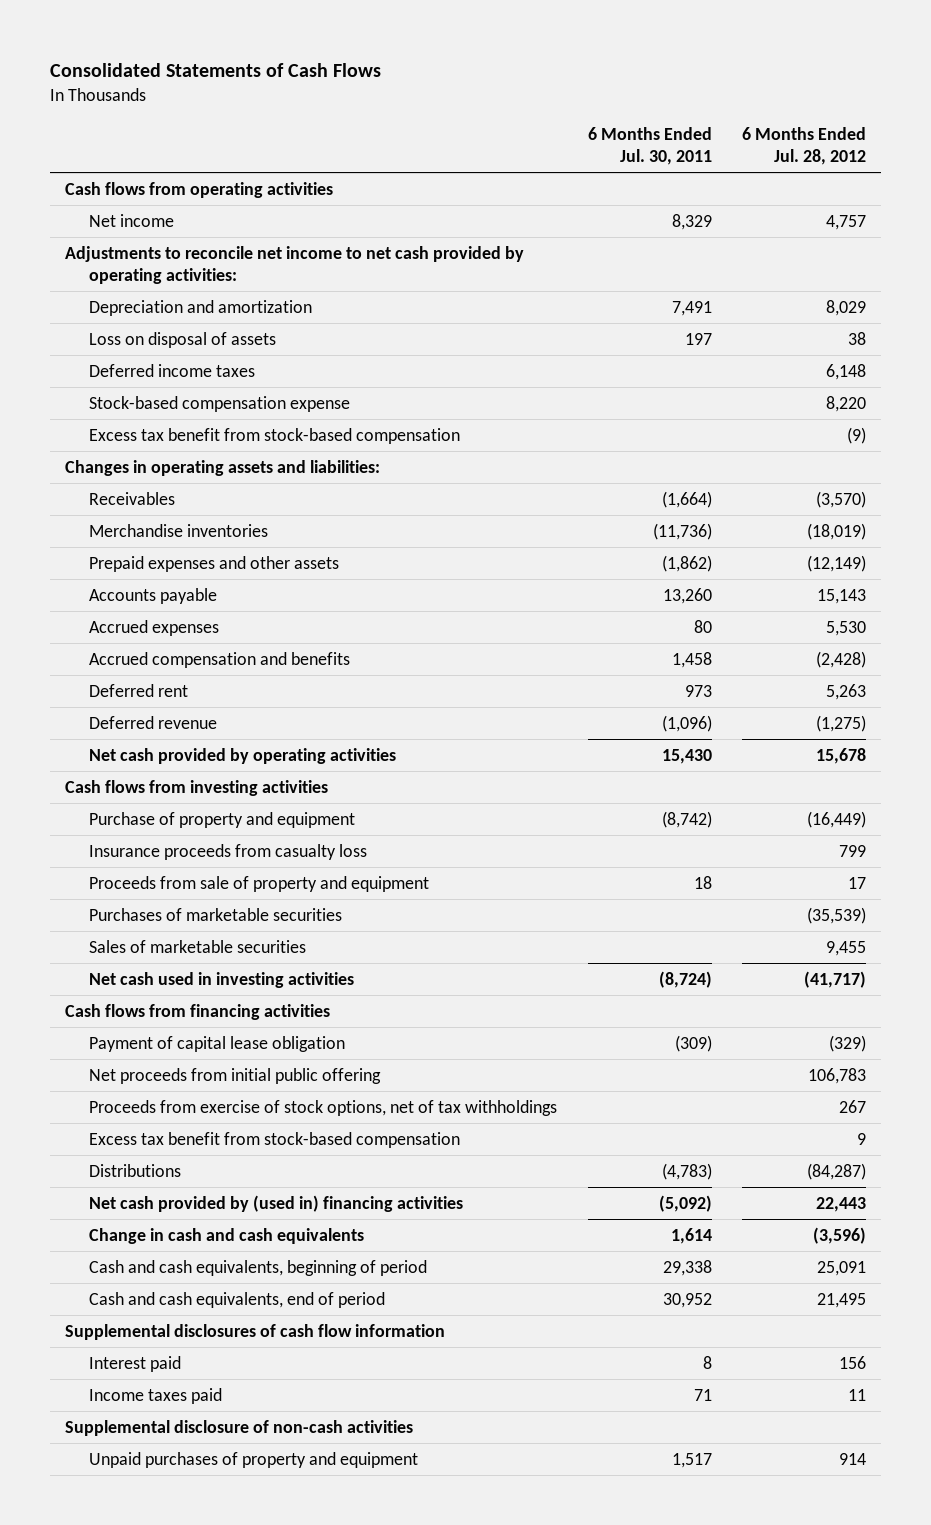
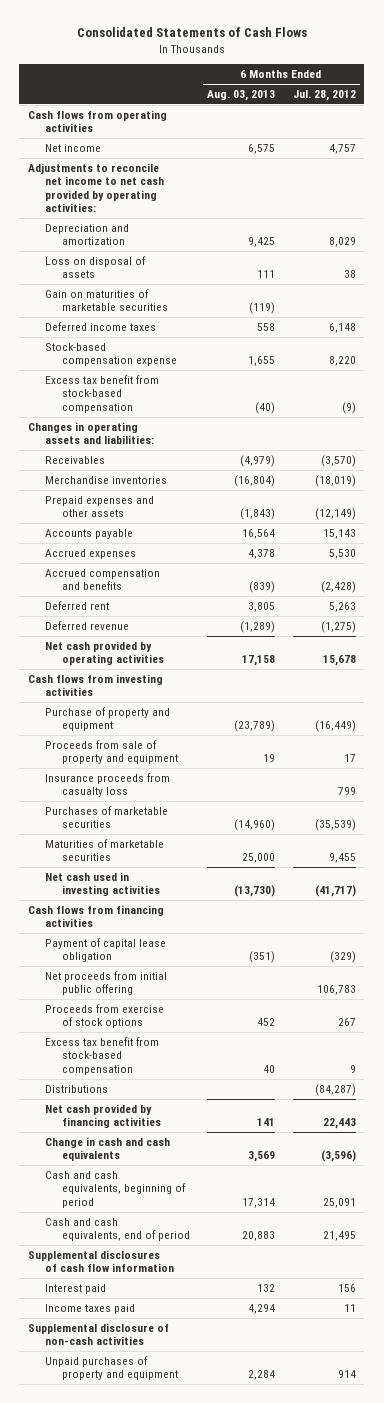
[587,127,712,166] 6 Months Ended Jul. 30, 2011 -> none
none -> [207,90,276,102] Aug. 03, 2013
none -> [44,289,168,312] Gain on maturities of marketable securities
[89,843,368,860] Insurance proceeds from casualty loss -> [44,773,170,798] Insurance proceeds from casualty loss
[89,939,307,953] Sales of marketable securities -> [44,839,164,862] Maturities of marketable securities
[89,1099,558,1116] Proceeds from exercise of stock options, net of tax withholdings -> [44,1004,164,1029] Proceeds from exercise of stock options
[89,1194,464,1212] Net cash provided by (used in) financing activities -> [44,1104,161,1129] Net cash provided by financing activities

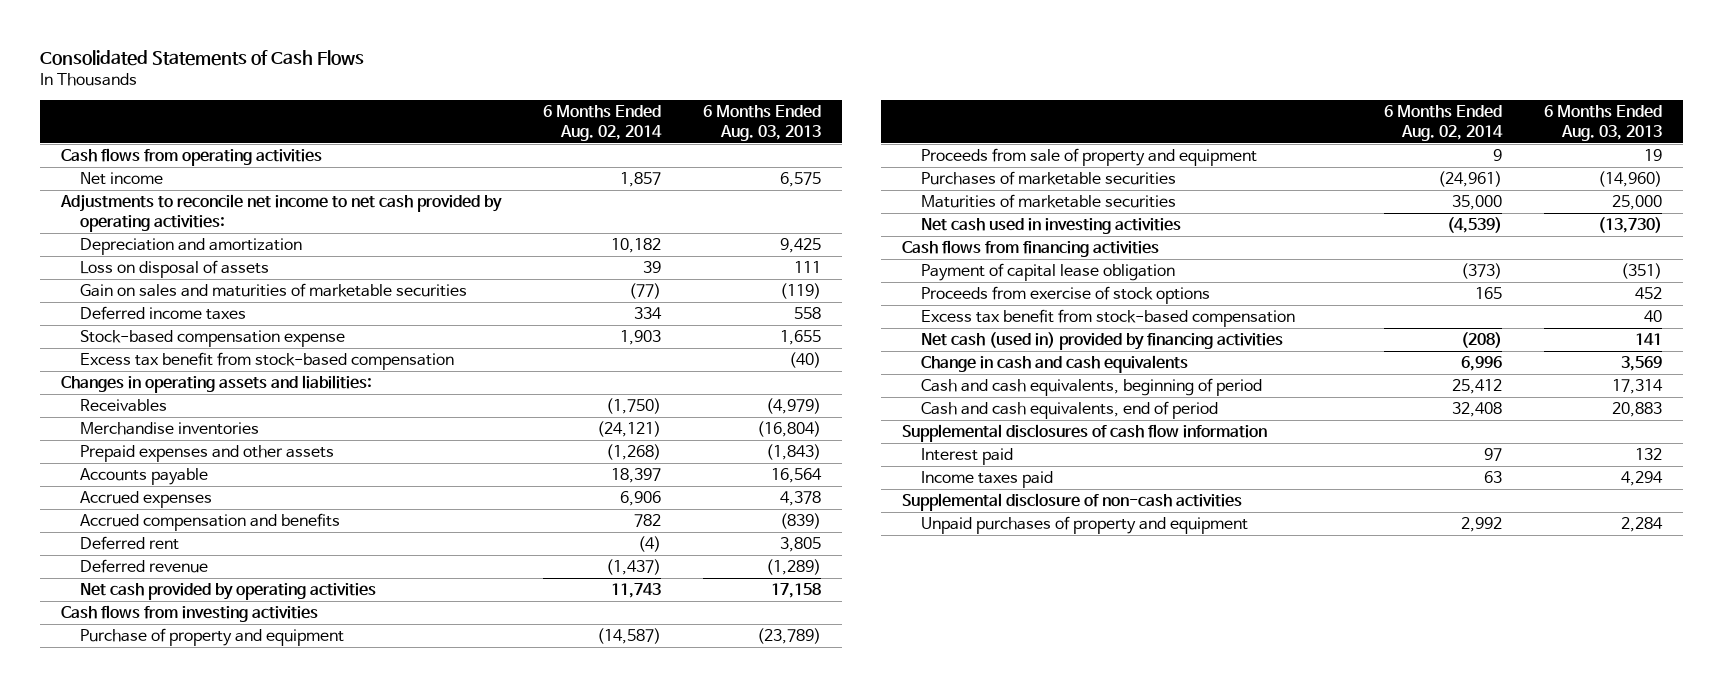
[292,90,356,102] Jul. 28, 2012 -> none
none -> [542,105,662,141] 6 Months Ended Aug. 02, 2014
[44,289,168,312] Gain on maturities of marketable securities -> [79,283,467,298] Gain on sales and maturities of marketable securities
[44,773,170,798] Insurance proceeds from casualty loss -> none
[44,971,167,996] Net proceeds from initial public offering -> none
[44,1085,108,1094] Distributions -> none
[44,1104,161,1129] Net cash provided by financing activities -> [920,332,1283,351] Net cash (used in) provided by financing activities

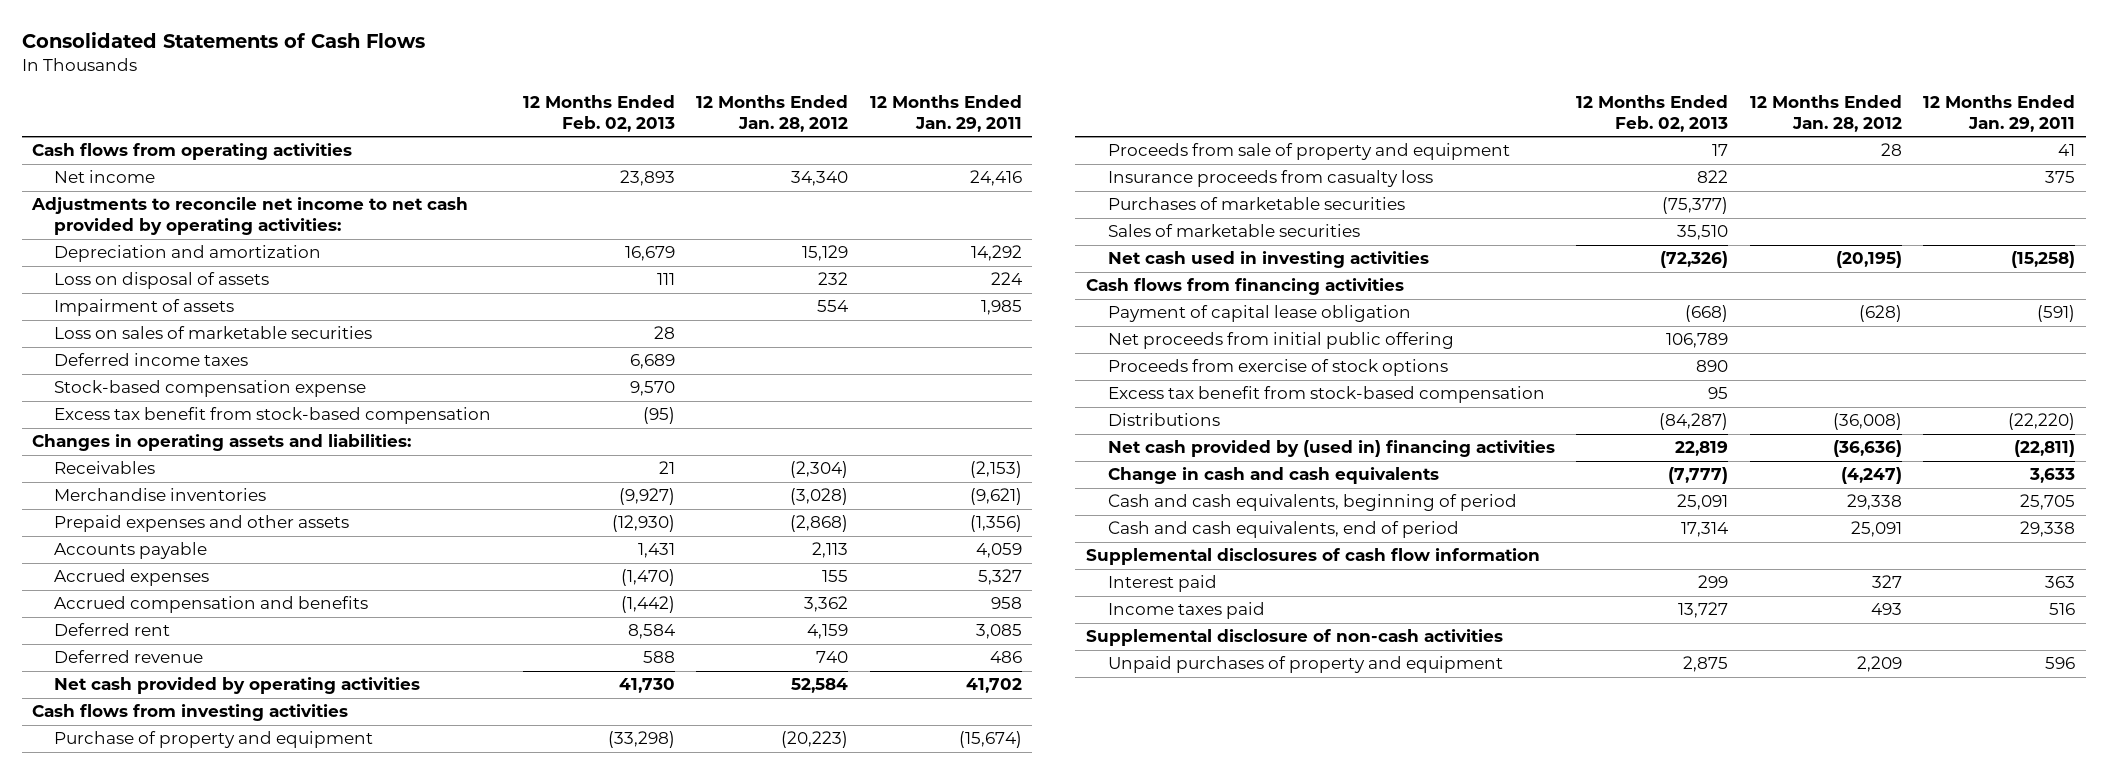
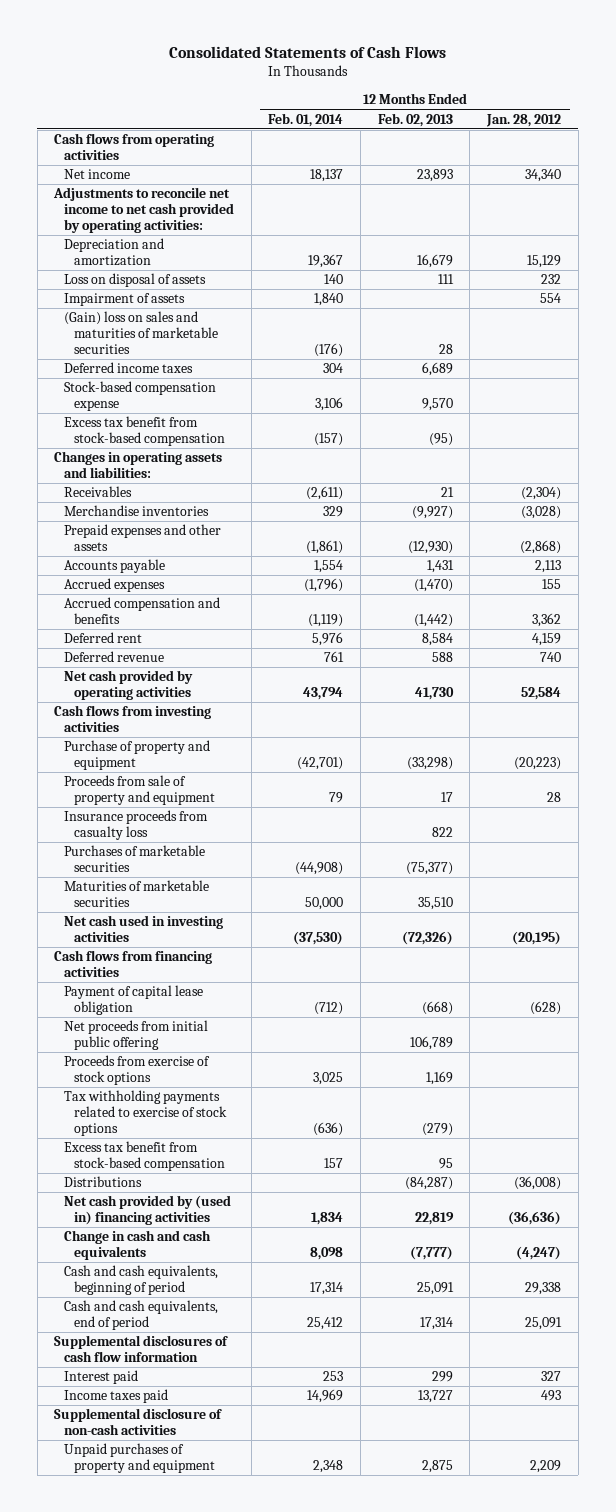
[869,94,1022,133] 12 Months Ended Jan. 29, 2011 -> none
none -> [268,112,344,127] Feb. 01, 2014
[54,326,373,340] Loss on sales of marketable securities -> [64,311,218,354] (Gain) loss on sales and maturities of marketable securities
[1107,224,1360,238] Sales of marketable securities -> [64,880,210,908] Maturities of marketable securities
[1696,360,1729,373] 890 -> [425,1071,453,1086] 1,169
none -> [64,1090,227,1136] Tax withholding payments related to exercise of stock options

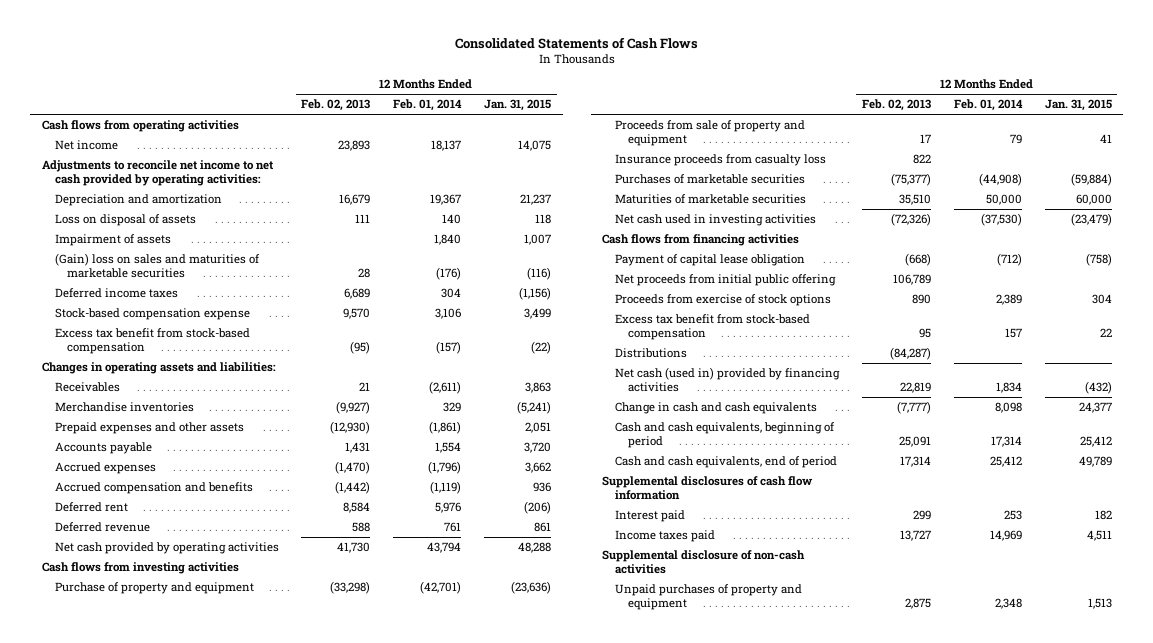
[486,113,562,127] Jan. 28, 2012 -> none
none -> [484,99,552,112] Jan. 31, 2015
[64,1090,227,1136] Tax withholding payments related to exercise of stock options -> none
[313,1072,344,1086] 3,025 -> [995,294,1022,306] 2,389
[425,1071,453,1086] 1,169 -> [911,294,931,305] 890
[64,1195,232,1226] Net cash provided by (used in) financing activities -> [615,367,841,392] Net cash (used in) provided by financing activities

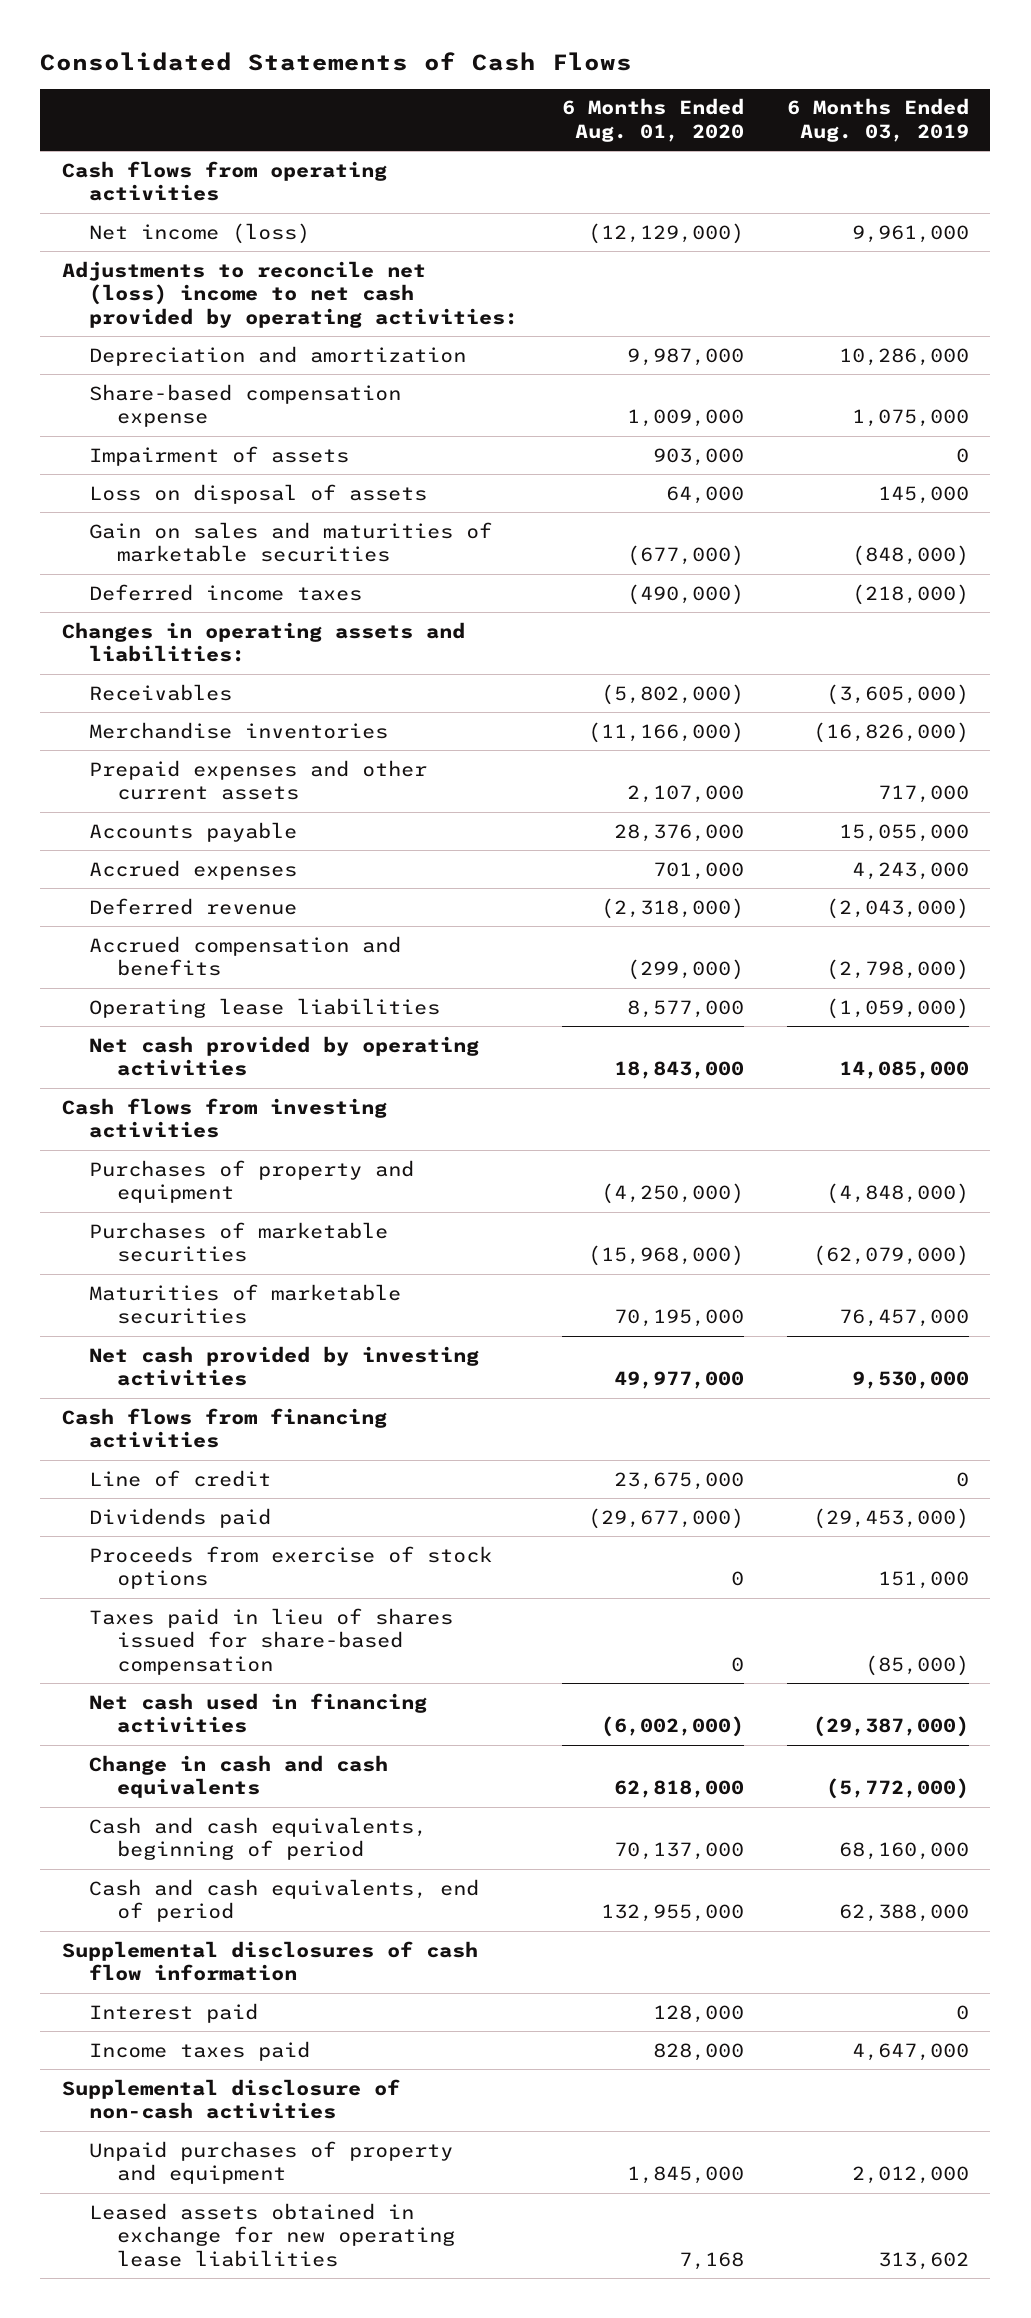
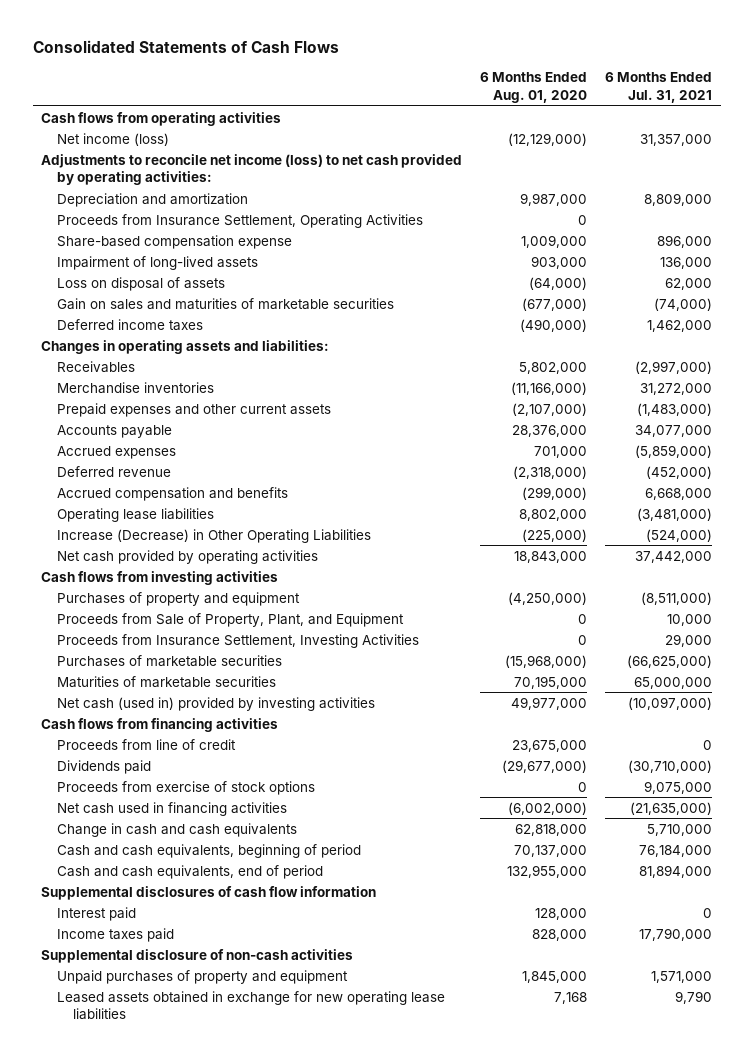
[786,98,969,142] 6 Months Ended Aug. 03, 2019 -> none
none -> [605,72,713,103] 6 Months Ended Jul. 31, 2021
[61,260,519,328] Adjustments to reconcile net (loss) income to net cash provided by operating activities: -> [41,153,463,185] Adjustments to reconcile net income (loss) to net cash provided by operating activities:
none -> [57,213,424,228] Proceeds from Insurance Settlement, Operating Activities
[89,445,350,466] Impairment of assets -> [57,255,259,270] Impairment of long-lived assets
[665,485,744,504] 64,000 -> [529,276,588,290] (64,000)
[600,683,744,705] (5,802,000) -> [519,361,588,374] 5,802,000
[626,785,744,804] 2,107,000 -> [512,402,588,416] (2,107,000)
[626,999,744,1018] 8,577,000 -> [519,508,588,521] 8,802,000
none -> [57,528,372,543] Increase (Decrease) in Other Operating Liabilities
none -> [57,612,405,627] Proceeds from Sale of Property, Plant, and Equipment
none -> [57,633,420,648] Proceeds from Insurance Settlement, Investing Activities
[89,1345,480,1387] Net cash provided by investing activities -> [57,696,376,711] Net cash (used in) provided by investing activities
[89,1469,272,1487] Line of credit -> [57,738,237,750] Proceeds from line of credit
[89,1607,454,1675] Taxes paid in lieu of shares issued for share-based compensation -> none

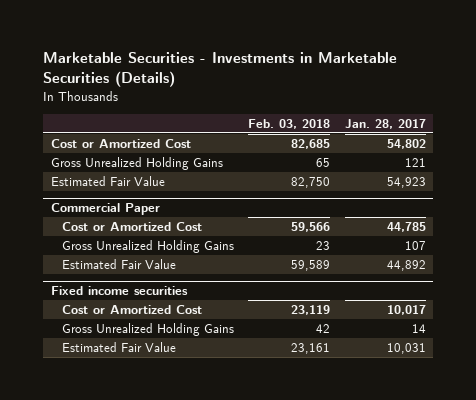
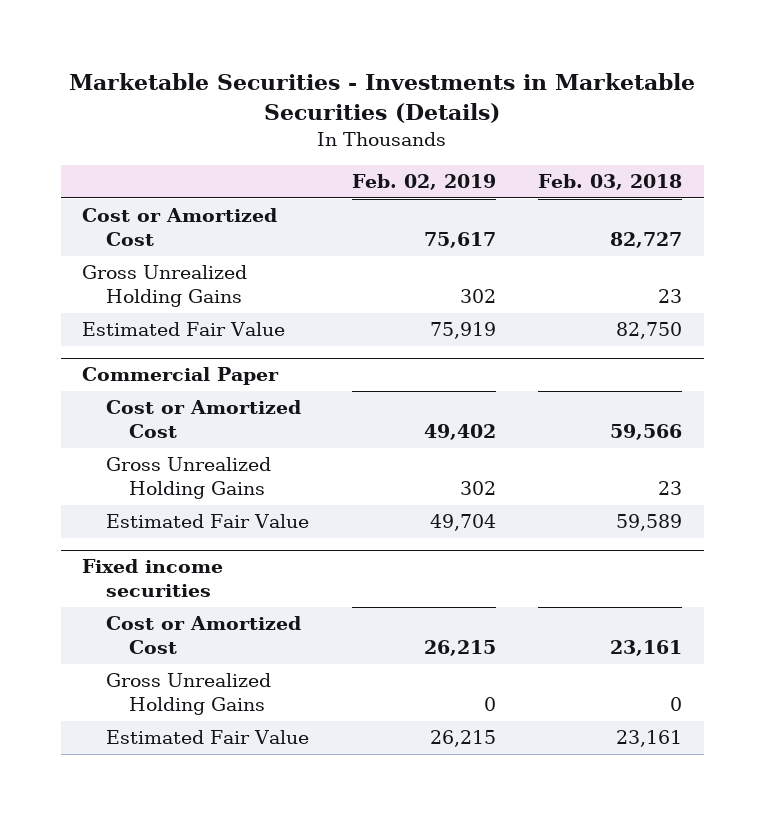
[344,118,426,129] Jan. 28, 2017 -> none
none -> [351,174,496,191] Feb. 02, 2019
[291,138,331,149] 82,685 -> [610,232,683,249] 82,727
[316,157,331,167] 65 -> [658,289,683,304] 23
[291,304,331,315] 23,119 -> [610,640,683,657] 23,161
[316,323,331,333] 42 -> [670,697,683,712] 0

